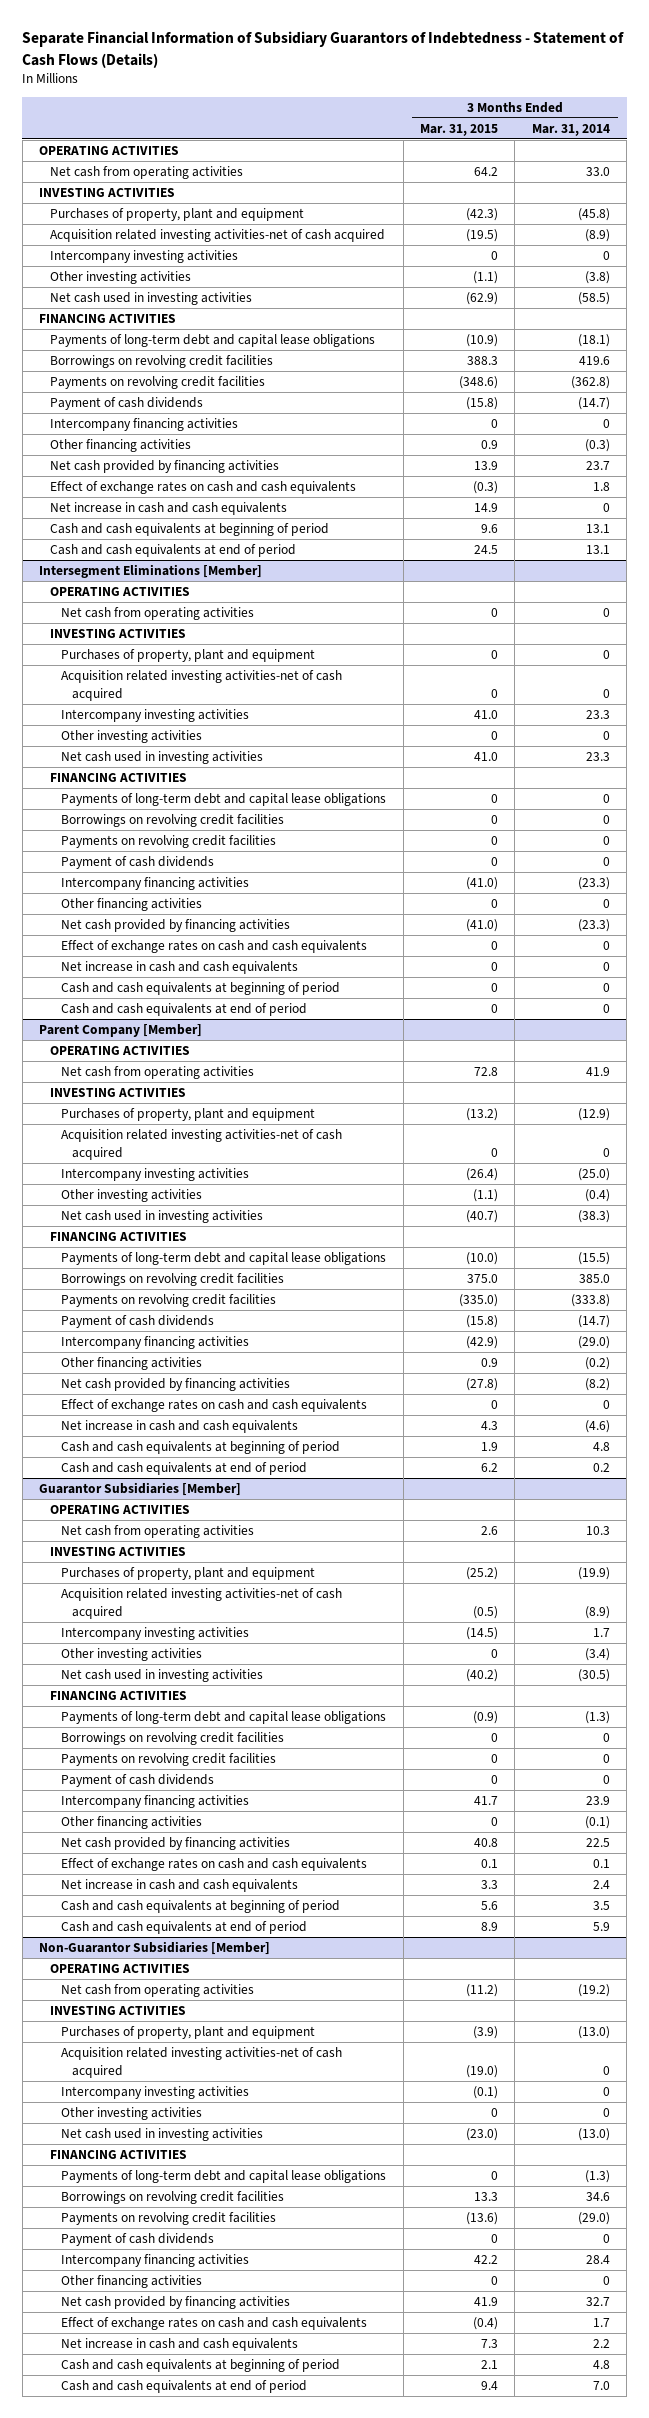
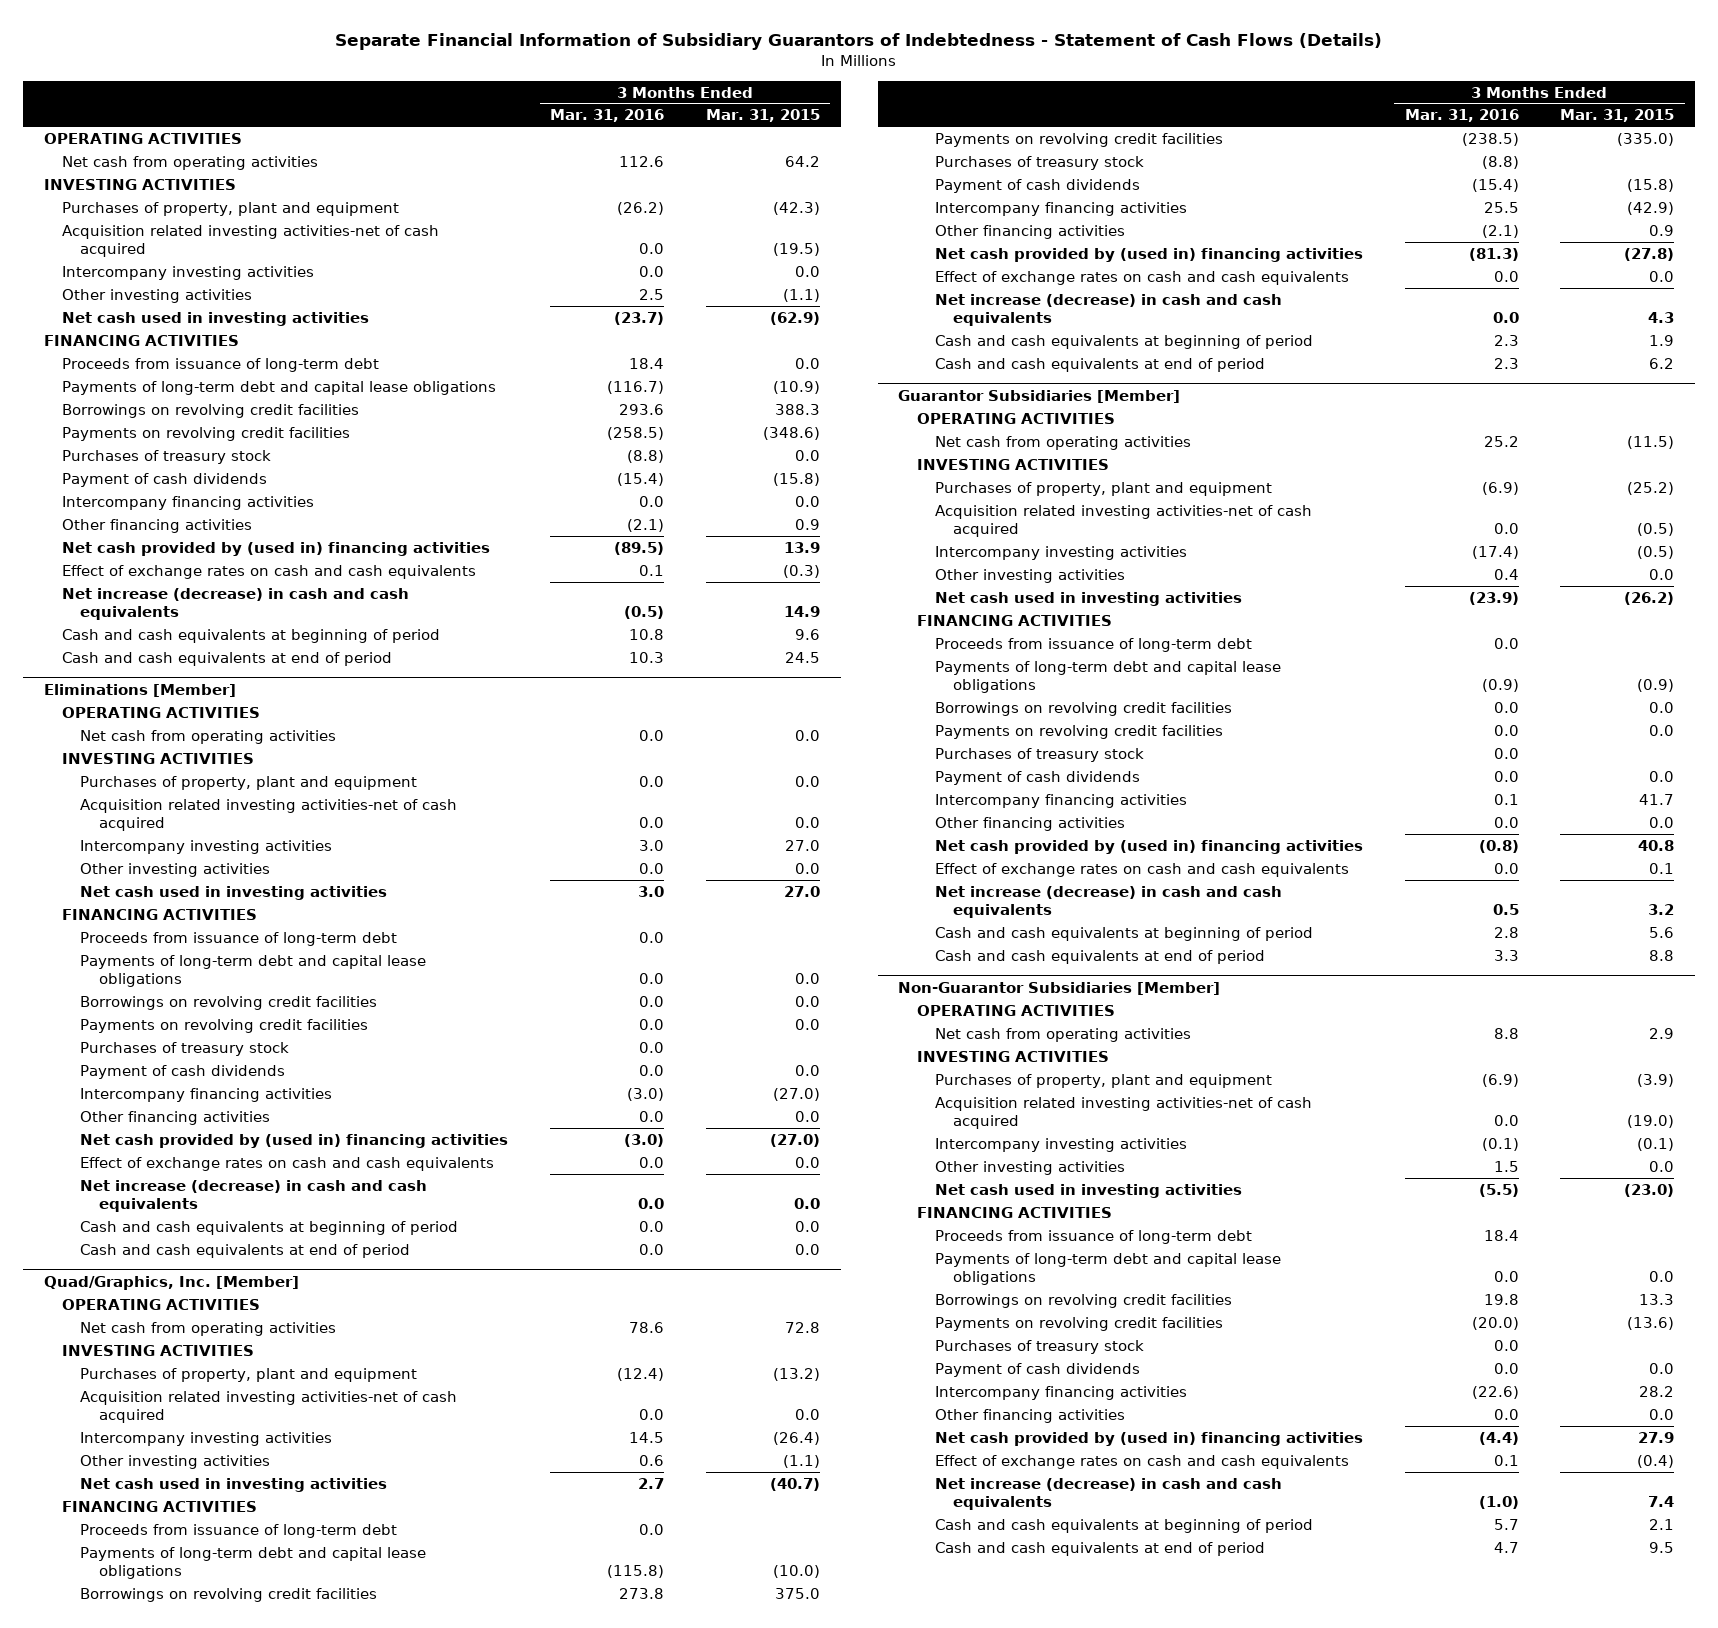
[531,123,610,136] Mar. 31, 2014 -> none
none -> [550,109,665,123] Mar. 31, 2016
[490,251,498,261] 0 -> [794,265,820,277] 0.0
none -> [62,357,380,372] Proceeds from issuance of long-term debt
none -> [62,449,272,464] Purchases of treasury stock
[490,419,498,429] 0 -> [794,495,820,507] 0.0
[50,460,280,474] Net cash provided by financing activities -> [62,541,491,556] Net cash provided by (used in) financing activities
[50,502,288,516] Net increase in cash and cash equivalents -> [62,587,410,620] Net increase (decrease) in cash and cash equivalents
[39,564,263,579] Intersegment Eliminations [Member] -> [44,683,237,697] Eliminations [Member]
[490,608,498,618] 0 -> [794,729,820,741] 0.0
[490,650,498,660] 0 -> [794,775,820,787] 0.0
[490,688,498,698] 0 -> [794,816,820,828] 0.0
[473,710,498,720] 41.0 -> [784,839,820,851] 27.0
[490,731,498,741] 0 -> [794,862,820,874] 0.0
[473,752,498,762] 41.0 -> [783,885,820,897] 27.0
none -> [80,931,398,946] Proceeds from issuance of long-term debt
[490,794,498,804] 0 -> [794,972,820,984] 0.0
[490,815,498,825] 0 -> [794,995,820,1007] 0.0
[490,836,498,846] 0 -> [794,1018,820,1030] 0.0
none -> [80,1041,290,1056] Purchases of treasury stock
[490,857,498,867] 0 -> [794,1064,820,1076] 0.0
[465,877,498,891] (41.0) -> [772,1087,820,1101] (27.0)
[490,899,498,909] 0 -> [794,1110,820,1122] 0.0
[61,919,291,933] Net cash provided by financing activities -> [80,1133,509,1148] Net cash provided by (used in) financing activities
[465,919,498,933] (41.0) -> [769,1133,820,1147] (27.0)
[490,941,498,951] 0 -> [794,1156,820,1168] 0.0
[61,961,299,975] Net increase in cash and cash equivalents -> [80,1179,428,1212] Net increase (decrease) in cash and cash equivalents
[490,962,498,972] 0 -> [793,1197,820,1209] 0.0
[490,983,498,993] 0 -> [794,1220,820,1232] 0.0
[490,1004,498,1014] 0 -> [794,1243,820,1255] 0.0
[39,1024,203,1038] Parent Company [Member] -> [44,1275,300,1290] Quad/Graphics, Inc. [Member]
[490,1147,498,1157] 0 -> [794,1408,820,1420] 0.0
none -> [80,1523,398,1538] Proceeds from issuance of long-term debt
none -> [934,155,1144,170] Purchases of treasury stock
[61,1378,291,1392] Net cash provided by financing activities -> [934,247,1363,262] Net cash provided by (used in) financing activities
[490,1400,498,1410] 0 -> [1649,270,1675,282] 0.0
[61,1420,299,1434] Net increase in cash and cash equivalents -> [934,293,1282,326] Net increase (decrease) in cash and cash equivalents
[480,1526,498,1536] 2.6 -> [1627,435,1675,449] (11.5)
[465,1627,498,1641] (14.5) -> [1637,545,1675,559] (0.5)
[490,1649,498,1659] 0 -> [1649,568,1675,580] 0.0
[465,1669,498,1683] (40.2) -> [1624,591,1675,605] (26.2)
none -> [934,637,1252,652] Proceeds from issuance of long-term debt
[490,1733,498,1743] 0 -> [1649,701,1675,713] 0.0
[490,1754,498,1764] 0 -> [1649,724,1675,736] 0.0
none -> [934,747,1144,762] Purchases of treasury stock
[490,1775,498,1785] 0 -> [1649,770,1675,782] 0.0
[490,1817,498,1827] 0 -> [1649,816,1675,828] 0.0
[61,1837,291,1851] Net cash provided by financing activities -> [934,839,1363,854] Net cash provided by (used in) financing activities
[61,1879,299,1893] Net increase in cash and cash equivalents -> [934,885,1282,918] Net increase (decrease) in cash and cash equivalents
[480,1880,498,1890] 3.3 -> [1648,903,1675,915] 3.2
[480,1922,498,1932] 8.9 -> [1649,949,1675,961] 8.8
[465,1984,498,1998] (11.2) -> [1649,1027,1675,1039] 2.9
[490,2108,498,2118] 0 -> [1649,1160,1675,1172] 0.0
none -> [934,1229,1252,1244] Proceeds from issuance of long-term debt
[490,2171,498,2181] 0 -> [1649,1270,1675,1282] 0.0
none -> [934,1339,1144,1354] Purchases of treasury stock
[490,2234,498,2244] 0 -> [1649,1362,1675,1374] 0.0
[473,2255,498,2265] 42.2 -> [1639,1385,1675,1397] 28.2
[490,2276,498,2286] 0 -> [1649,1408,1675,1420] 0.0
[61,2296,291,2310] Net cash provided by financing activities -> [934,1431,1363,1446] Net cash provided by (used in) financing activities
[473,2297,498,2307] 41.9 -> [1638,1431,1675,1443] 27.9
[61,2338,299,2352] Net increase in cash and cash equivalents -> [934,1477,1282,1510] Net increase (decrease) in cash and cash equivalents
[480,2339,498,2349] 7.3 -> [1648,1495,1675,1507] 7.4
[480,2381,498,2391] 9.4 -> [1649,1541,1675,1553] 9.5

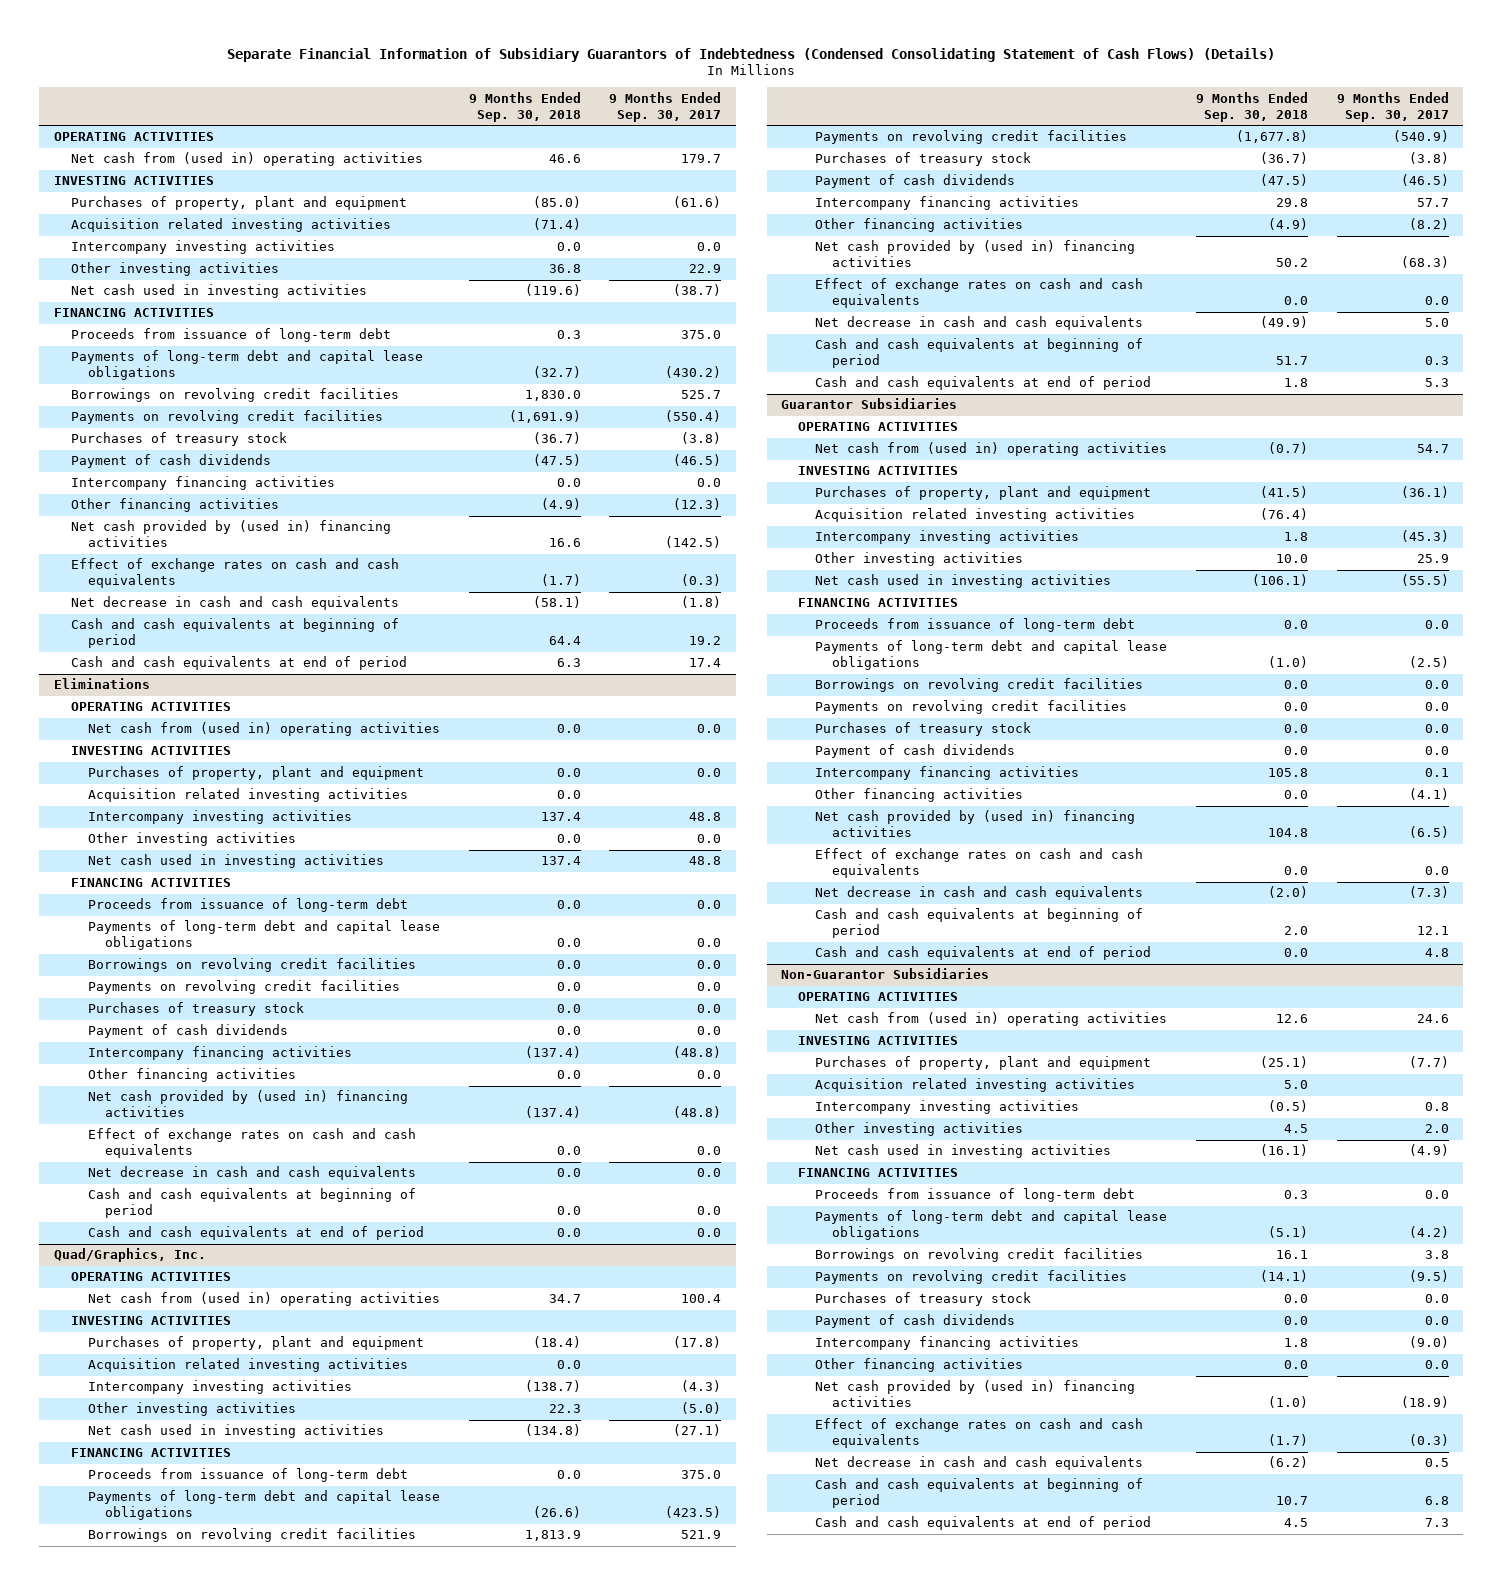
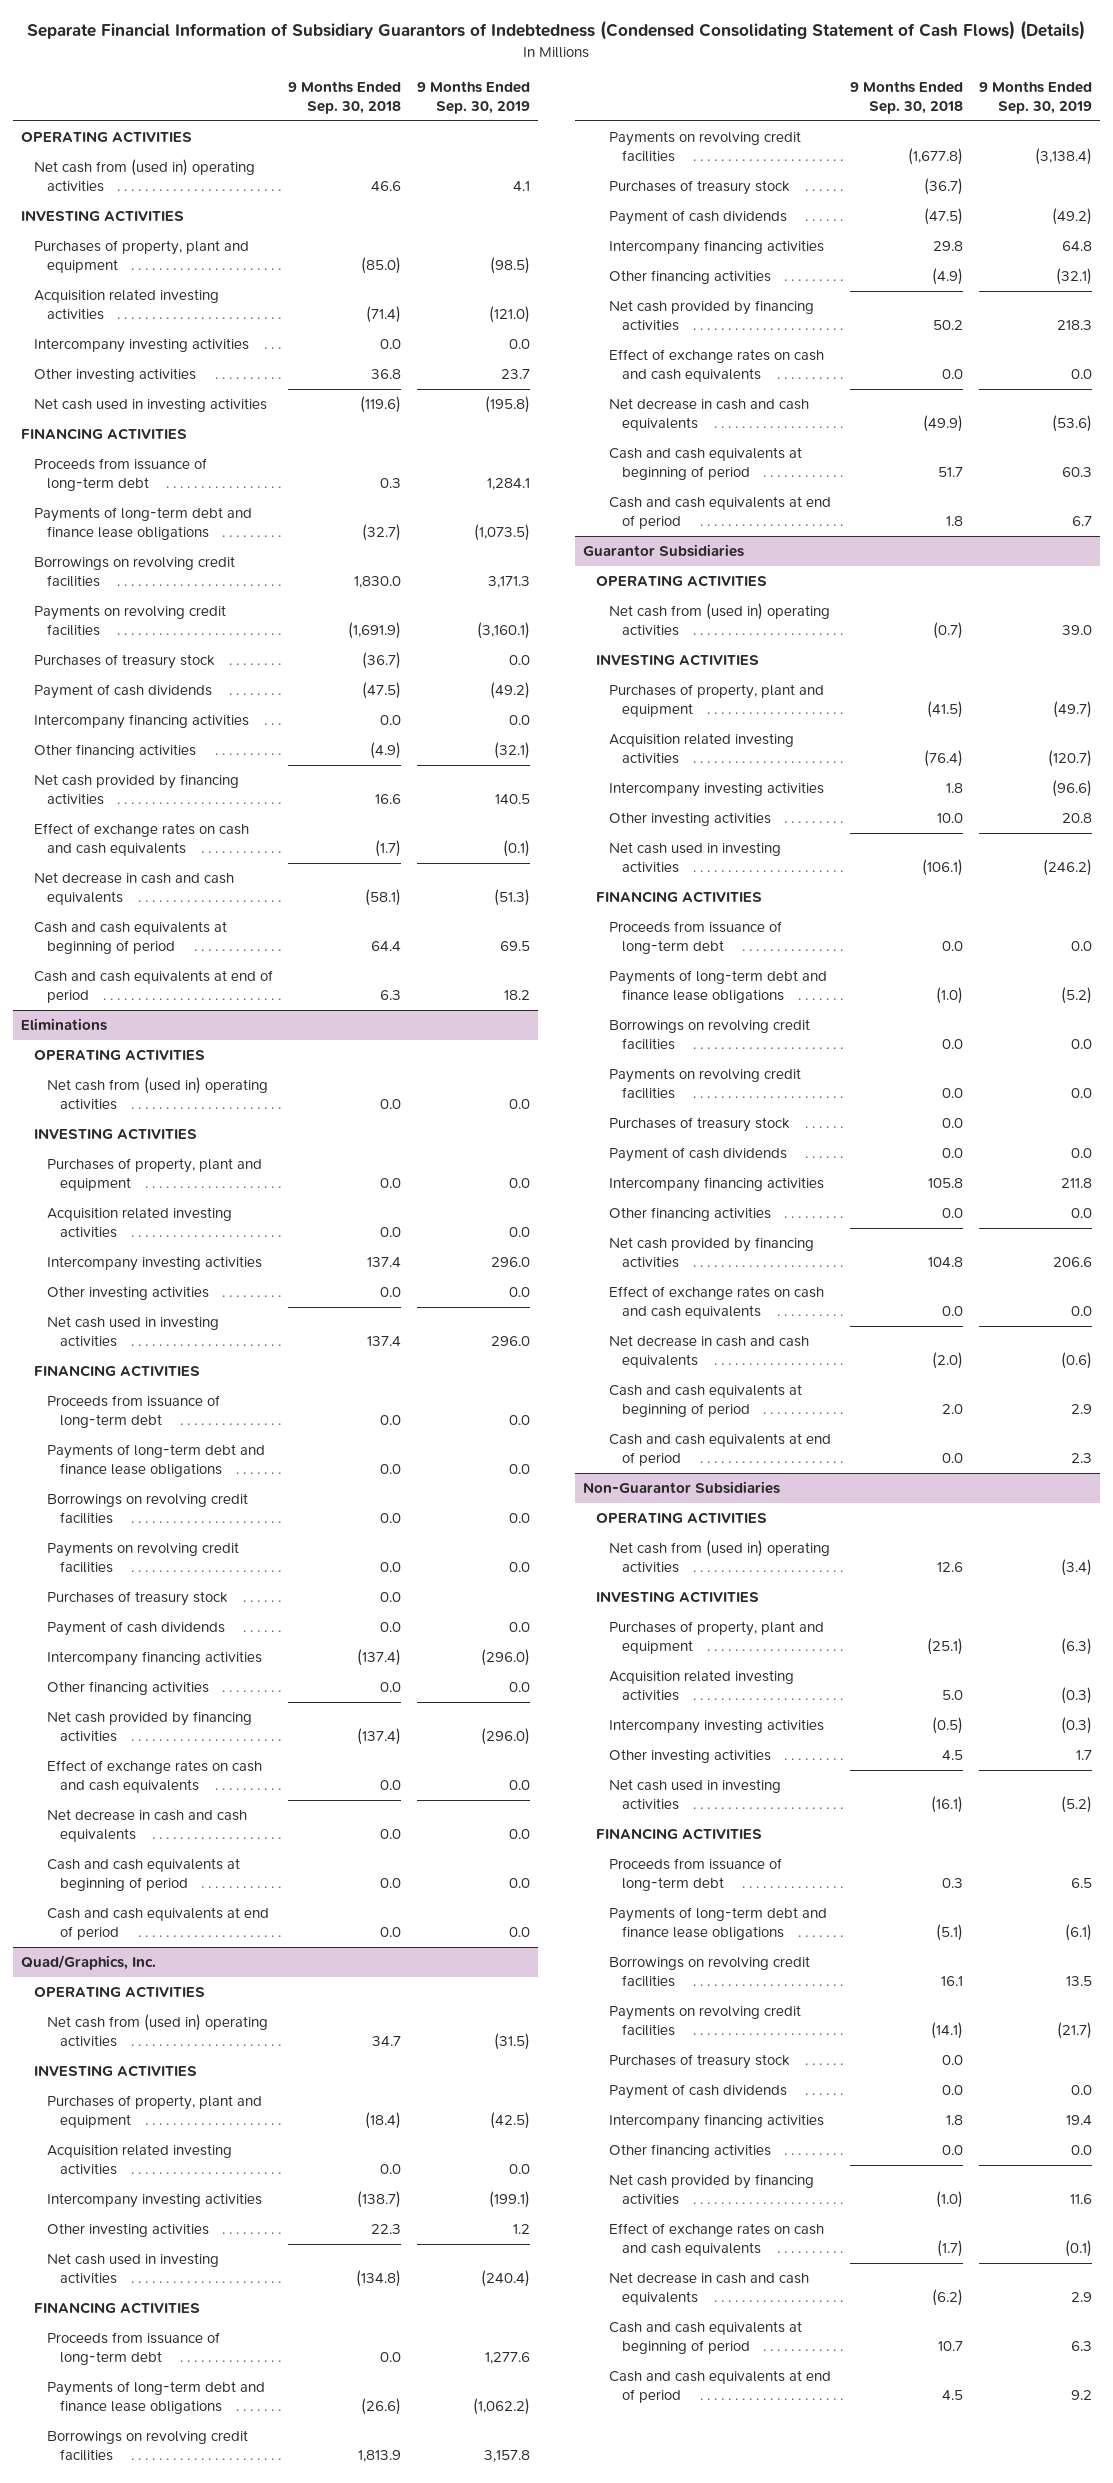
[609,91,722,122] 9 Months Ended Sep. 30, 2017 -> none
none -> [416,80,530,114] 9 Months Ended Sep. 30, 2019
[70,350,423,381] Payments of long-term debt and capital lease obligations -> [33,507,252,541] Payments of long-term debt and finance lease obligations
[70,520,391,548] Net cash provided by (used in) financing activities -> [33,774,239,806] Net cash provided by financing activities
[87,920,440,951] Payments of long-term debt and capital lease obligations -> [47,1444,266,1478] Payments of long-term debt and finance lease obligations
[87,1090,408,1118] Net cash provided by (used in) financing activities -> [47,1711,253,1743] Net cash provided by financing activities
[87,1490,440,1521] Payments of long-term debt and capital lease obligations -> [47,2381,266,2415] Payments of long-term debt and finance lease obligations
[814,240,1135,268] Net cash provided by (used in) financing activities -> [609,300,815,332] Net cash provided by financing activities
[814,640,1167,671] Payments of long-term debt and capital lease obligations -> [609,970,828,1004] Payments of long-term debt and finance lease obligations
[814,810,1135,838] Net cash provided by (used in) financing activities -> [609,1237,815,1269] Net cash provided by financing activities
[814,1210,1167,1241] Payments of long-term debt and capital lease obligations -> [609,1907,828,1941] Payments of long-term debt and finance lease obligations
[814,1380,1135,1408] Net cash provided by (used in) financing activities -> [609,2174,815,2206] Net cash provided by financing activities

